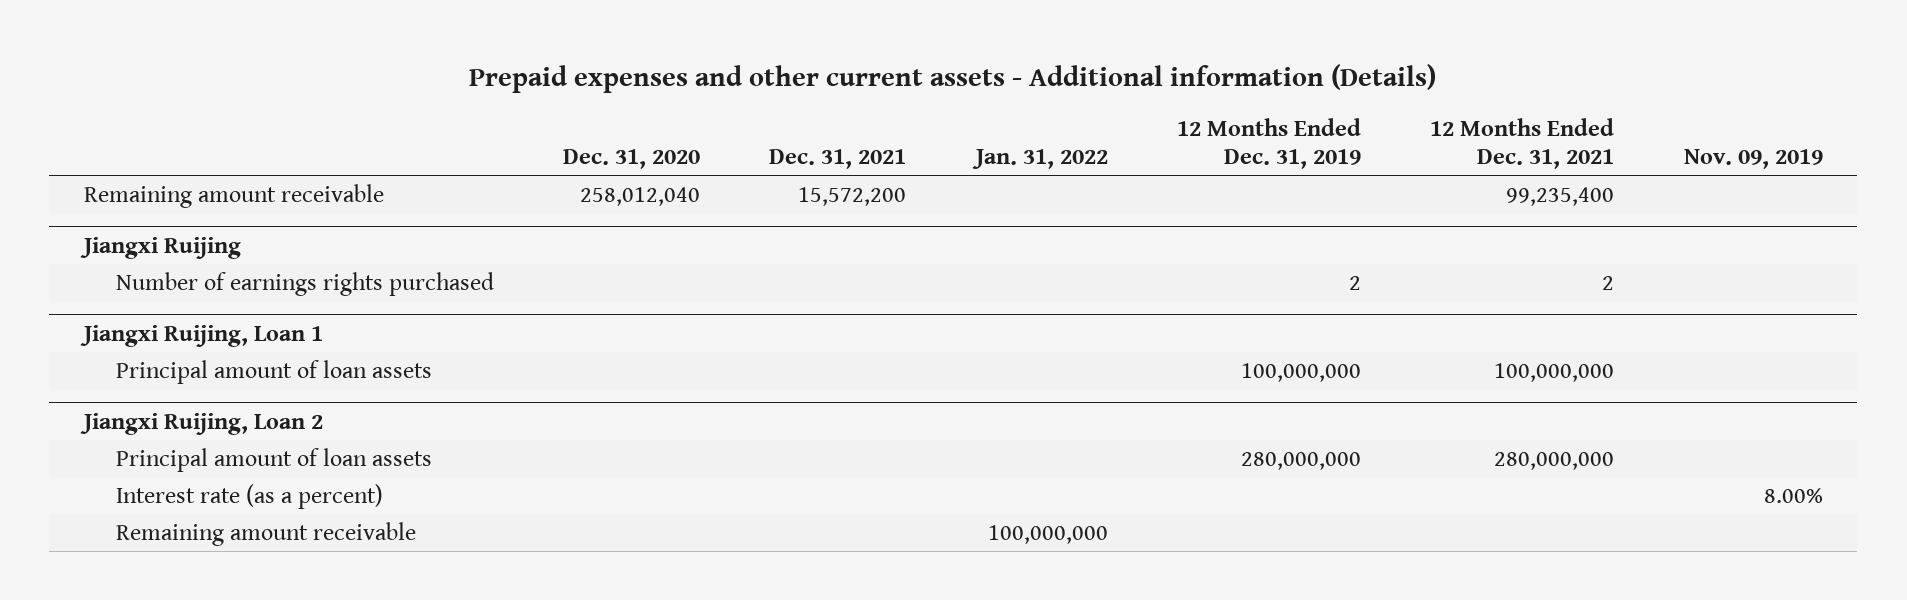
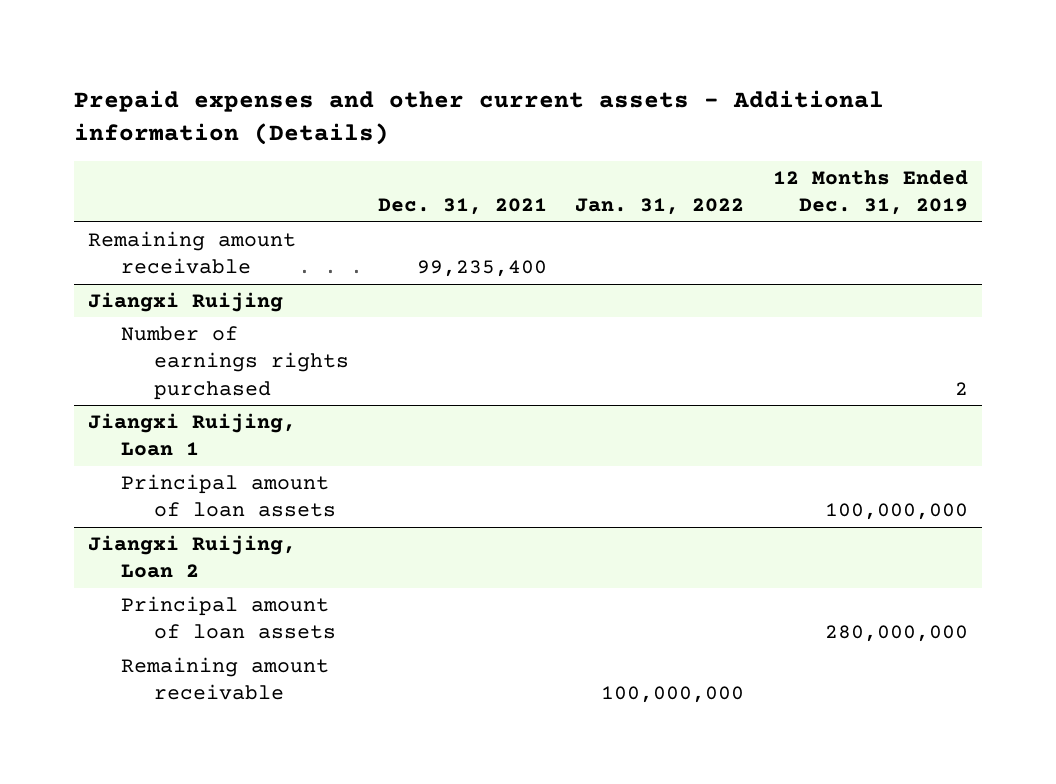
[563,149,701,170] Dec. 31, 2020 -> none
[1430,118,1615,170] 12 Months Ended Dec. 31, 2021 -> none
[1683,149,1823,170] Nov. 09, 2019 -> none
[798,187,907,207] 15,572,200 -> [416,260,547,278] 99,235,400
[115,484,383,510] Interest rate (as a percent) -> none

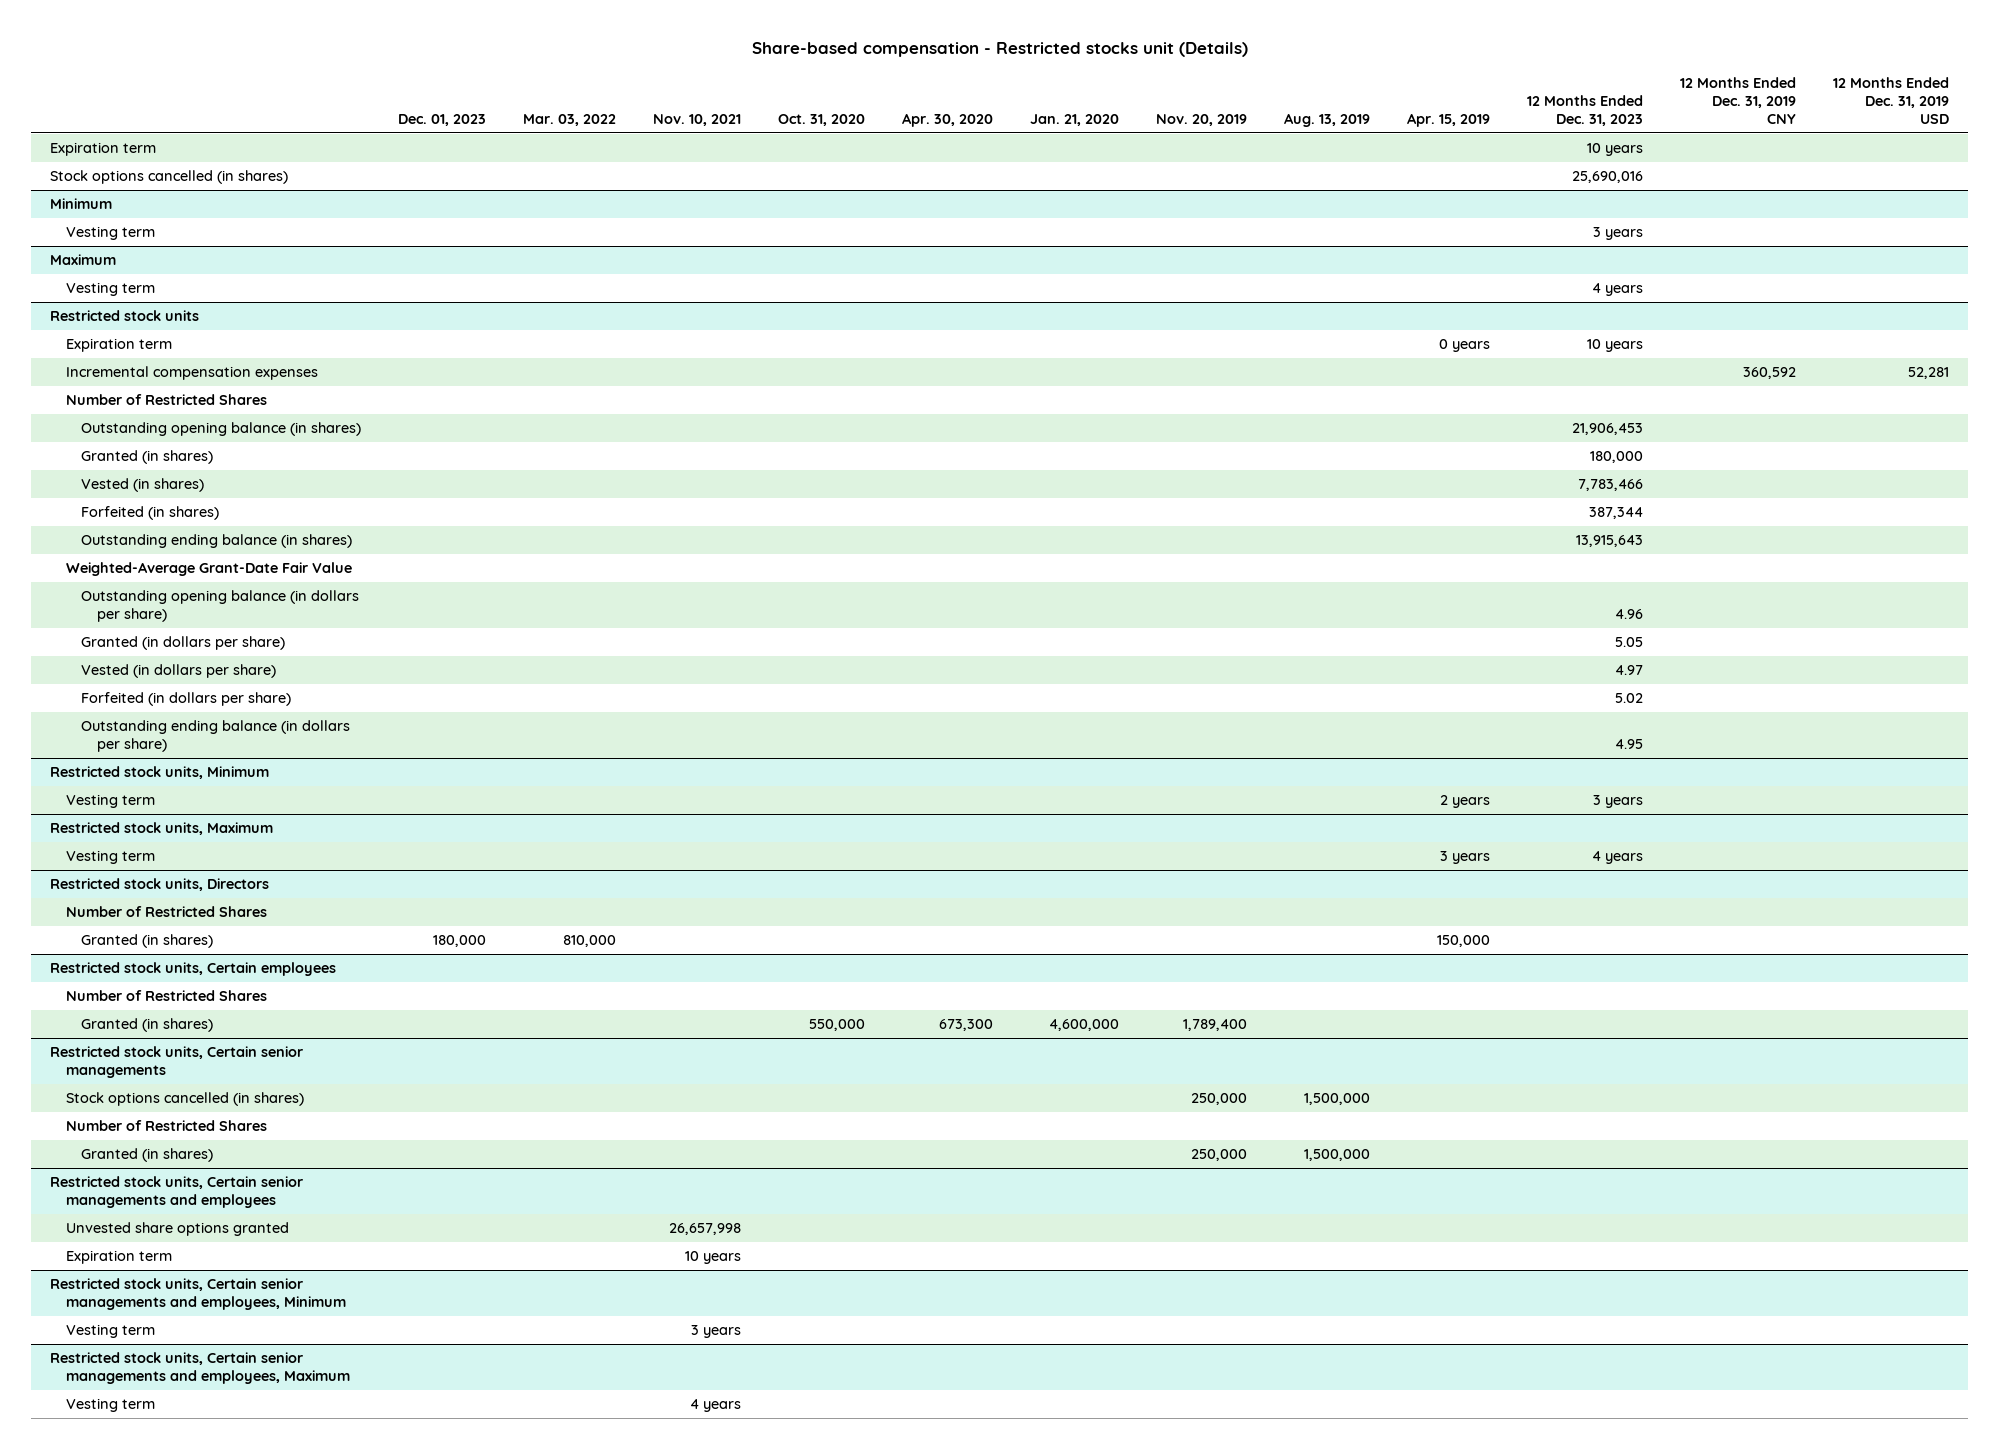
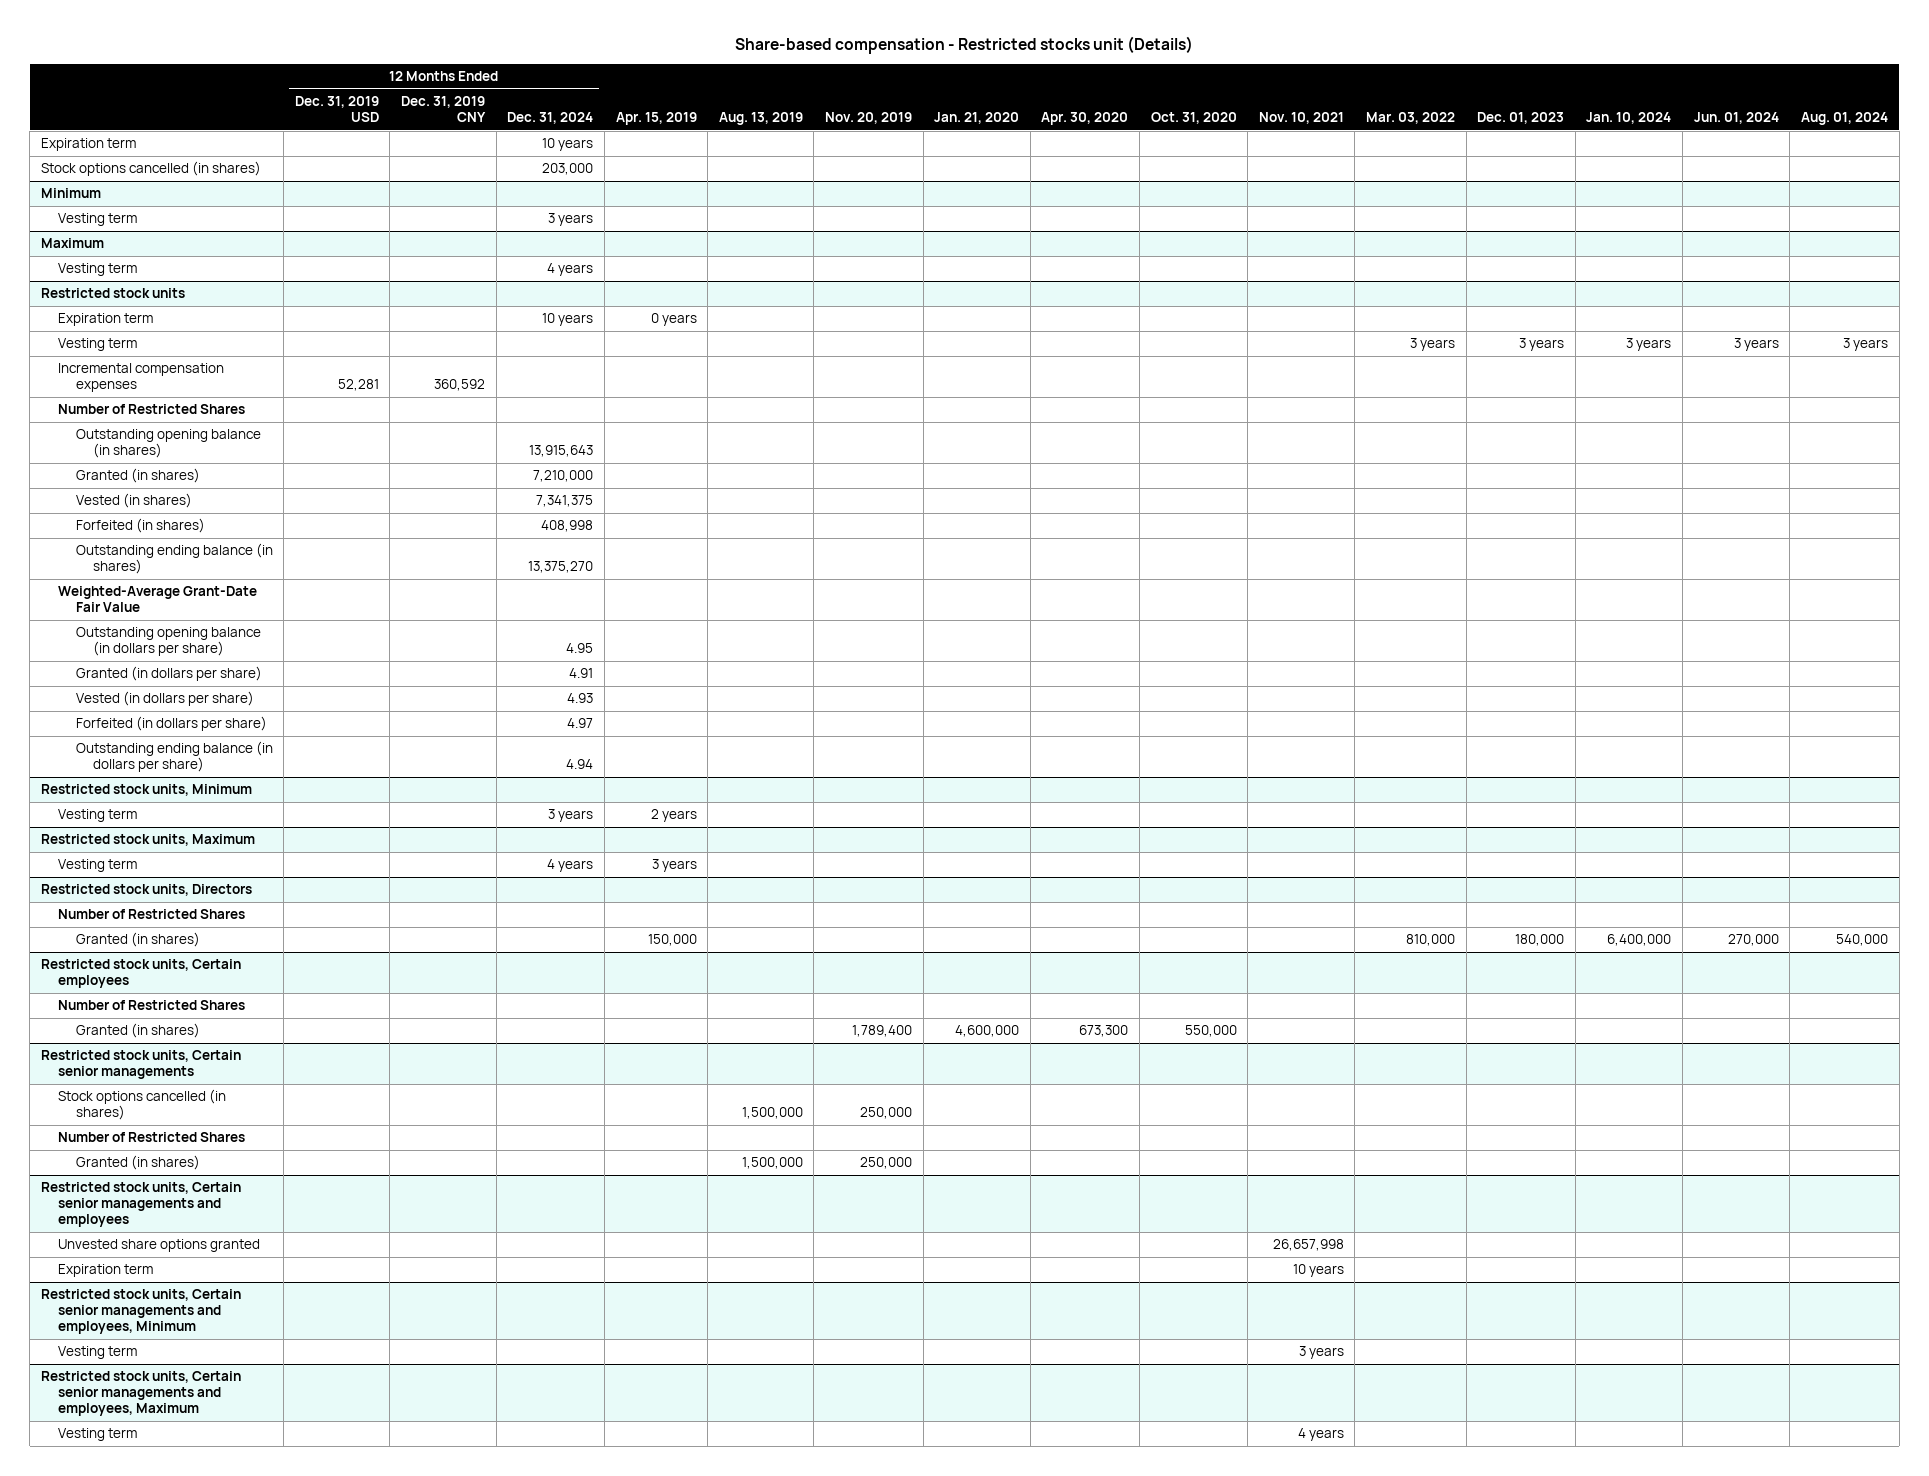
[1527,94,1644,126] 12 Months Ended Dec. 31, 2023 -> none
none -> [507,112,594,125] Dec. 31, 2024
none -> [1586,112,1672,125] Jan. 10, 2024
none -> [1693,112,1779,125] Jun. 01, 2024
none -> [1800,112,1888,126] Aug. 01, 2024
none -> [58,338,138,352] Vesting term

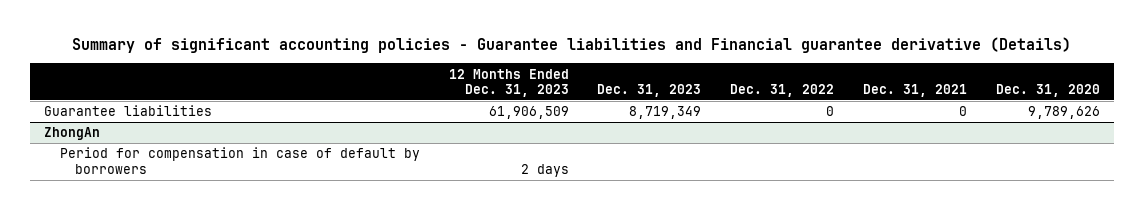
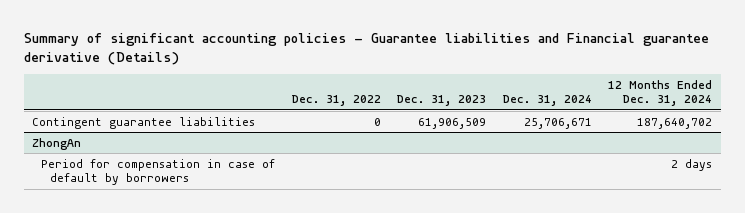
[448,68,569,97] 12 Months Ended Dec. 31, 2023 -> none
[862,83,967,97] Dec. 31, 2021 -> none
[995,83,1100,97] Dec. 31, 2020 -> none
none -> [502,95,592,107] Dec. 31, 2024
none -> [608,79,713,107] 12 Months Ended Dec. 31, 2024
[44,105,213,117] Guarantee liabilities -> [32,116,256,129] Contingent guarantee liabilities
[629,106,702,120] 8,719,349 -> [418,117,487,129] 61,906,509

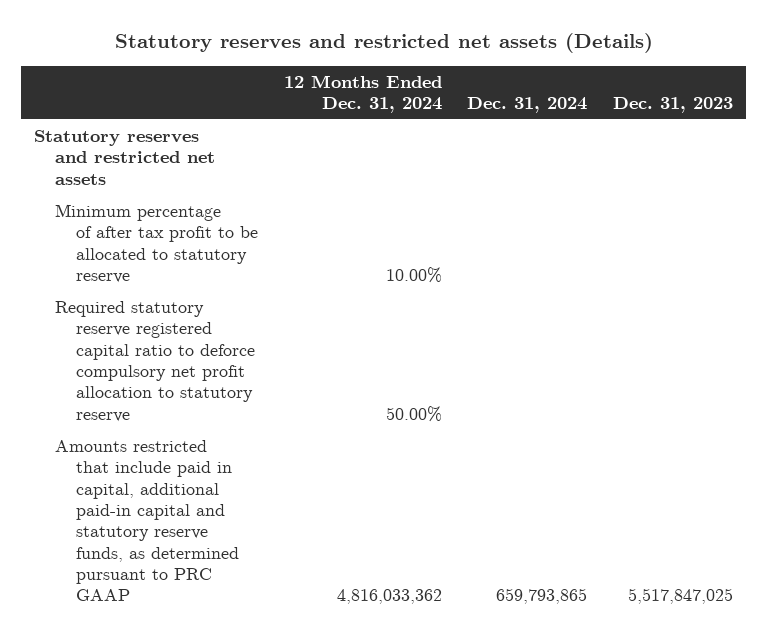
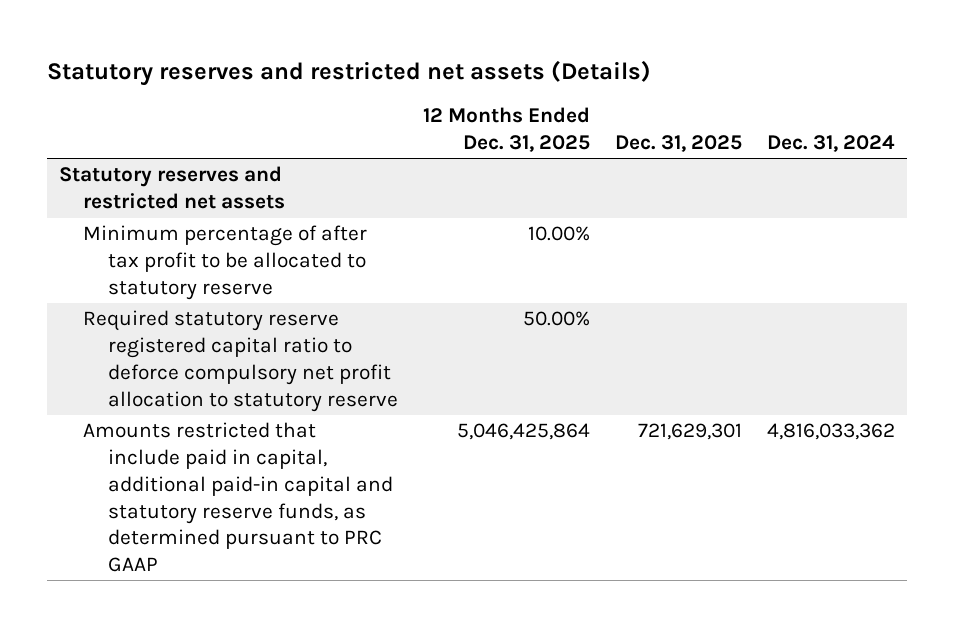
[283,74,442,113] 12 Months Ended Dec. 31, 2024 -> none
[613,96,734,113] Dec. 31, 2023 -> none
none -> [422,107,590,153] 12 Months Ended Dec. 31, 2025
none -> [614,135,742,153] Dec. 31, 2025
[496,588,588,605] 659,793,865 -> [766,423,895,441] 4,816,033,362

